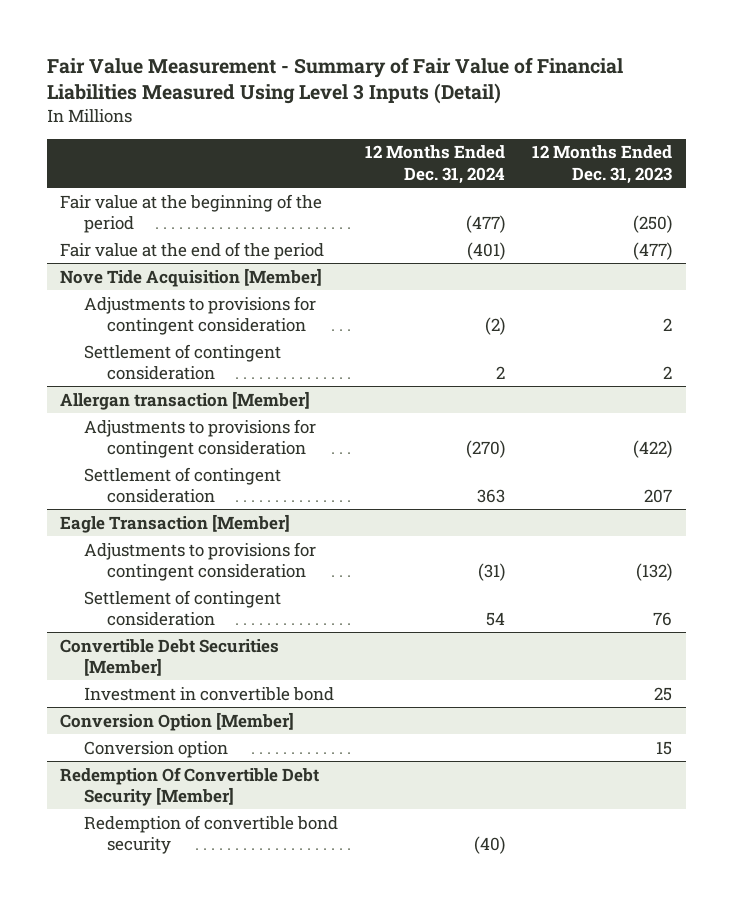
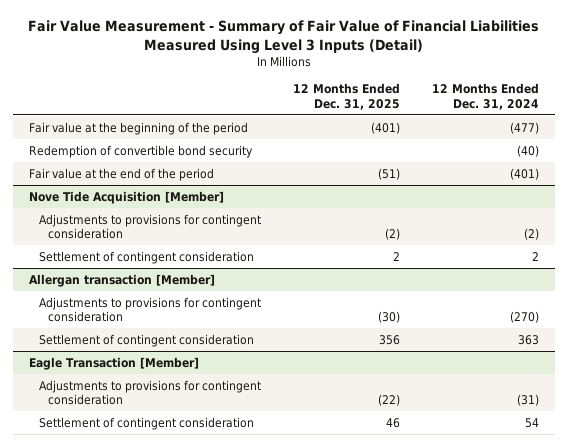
[531,145,672,184] 12 Months Ended Dec. 31, 2023 -> none
none -> [292,83,400,110] 12 Months Ended Dec. 31, 2025
none -> [29,144,254,158] Redemption of convertible bond security
[60,638,280,676] Convertible Debt Securities [Member] -> none
[83,686,334,701] Investment in convertible bond -> none
[60,711,295,731] Conversion Option [Member] -> none
[83,740,228,758] Conversion option -> none
[60,766,320,806] Redemption Of Convertible Debt Security [Member] -> none
[83,814,338,854] Redemption of convertible bond security -> none

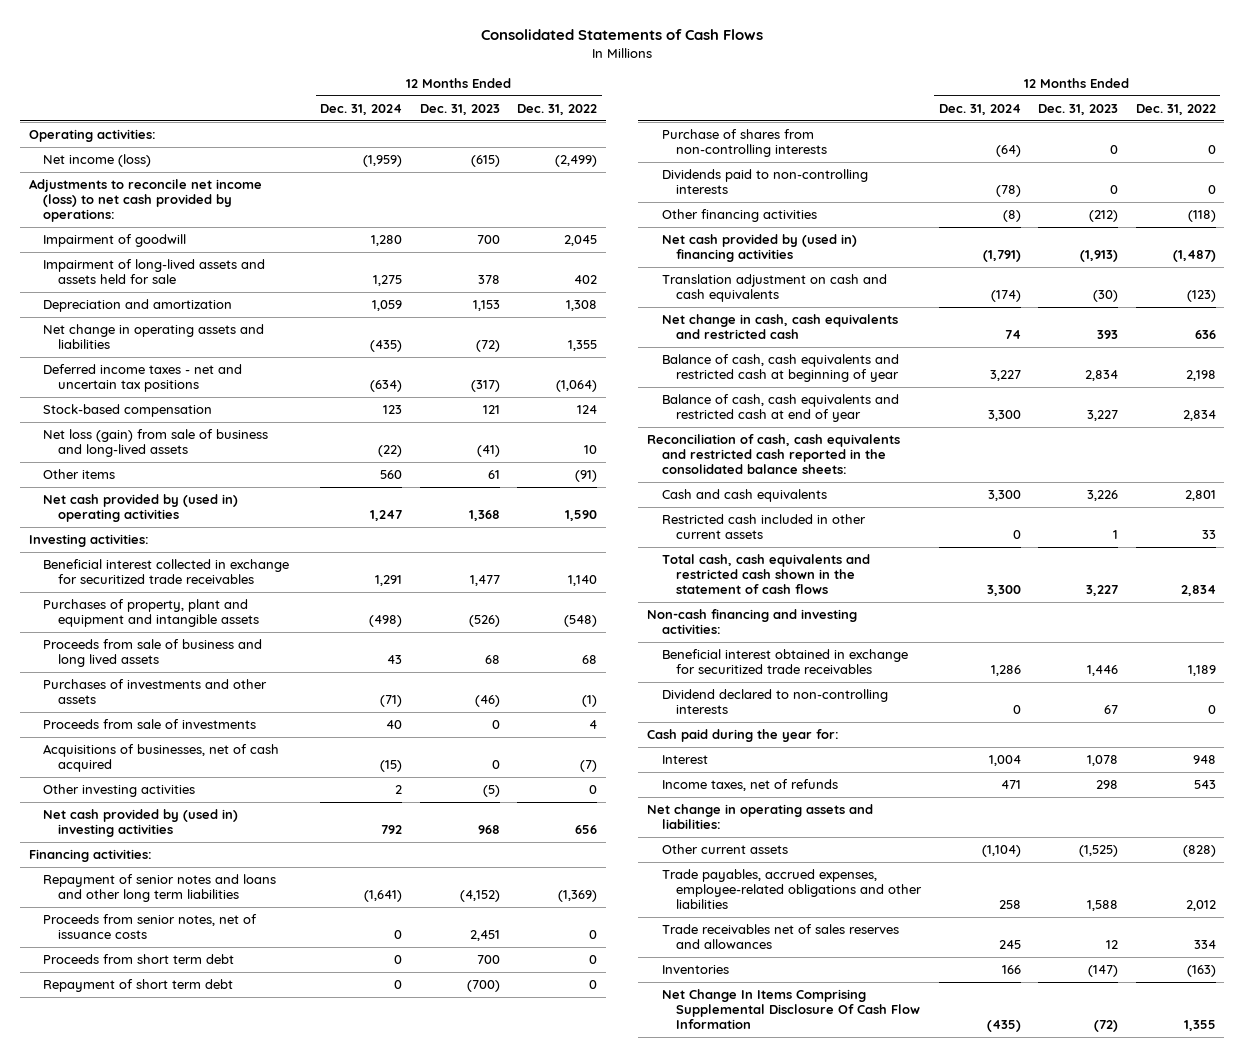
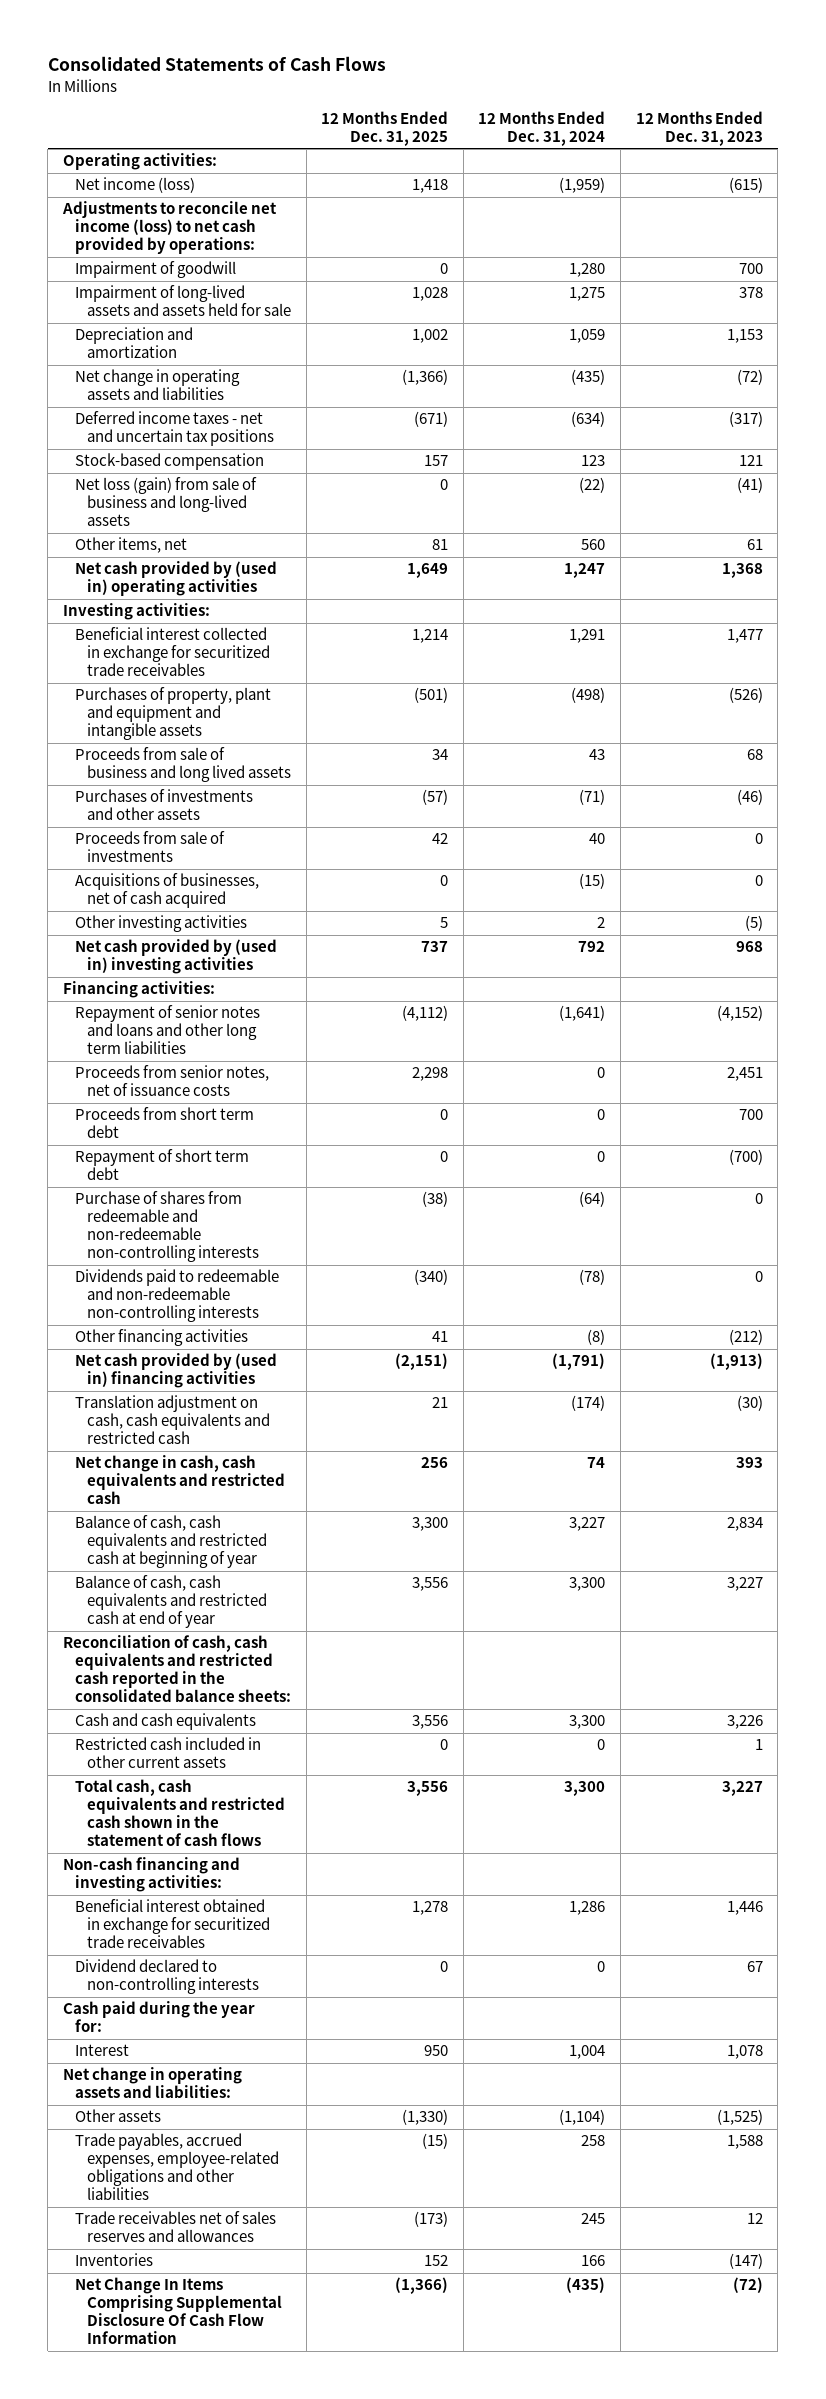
[517,103,598,115] Dec. 31, 2022 -> none
none -> [321,111,449,147] 12 Months Ended Dec. 31, 2025
[43,469,116,480] Other items -> [74,537,187,554] Other items, net
[661,129,828,158] Purchase of shares from non-controlling interests -> [74,1191,260,1263] Purchase of shares from redeemable and non-redeemable non-controlling interests
[661,169,868,195] Dividends paid to non-controlling interests -> [74,1269,279,1323] Dividends paid to redeemable and non-redeemable non-controlling interests
[661,274,887,303] Translation adjustment on cash and cash equivalents -> [74,1395,271,1445] Translation adjustment on cash, cash equivalents and restricted cash
[661,779,838,792] Income taxes, net of refunds -> none
[661,844,788,855] Other current assets -> [74,2109,161,2123] Other assets

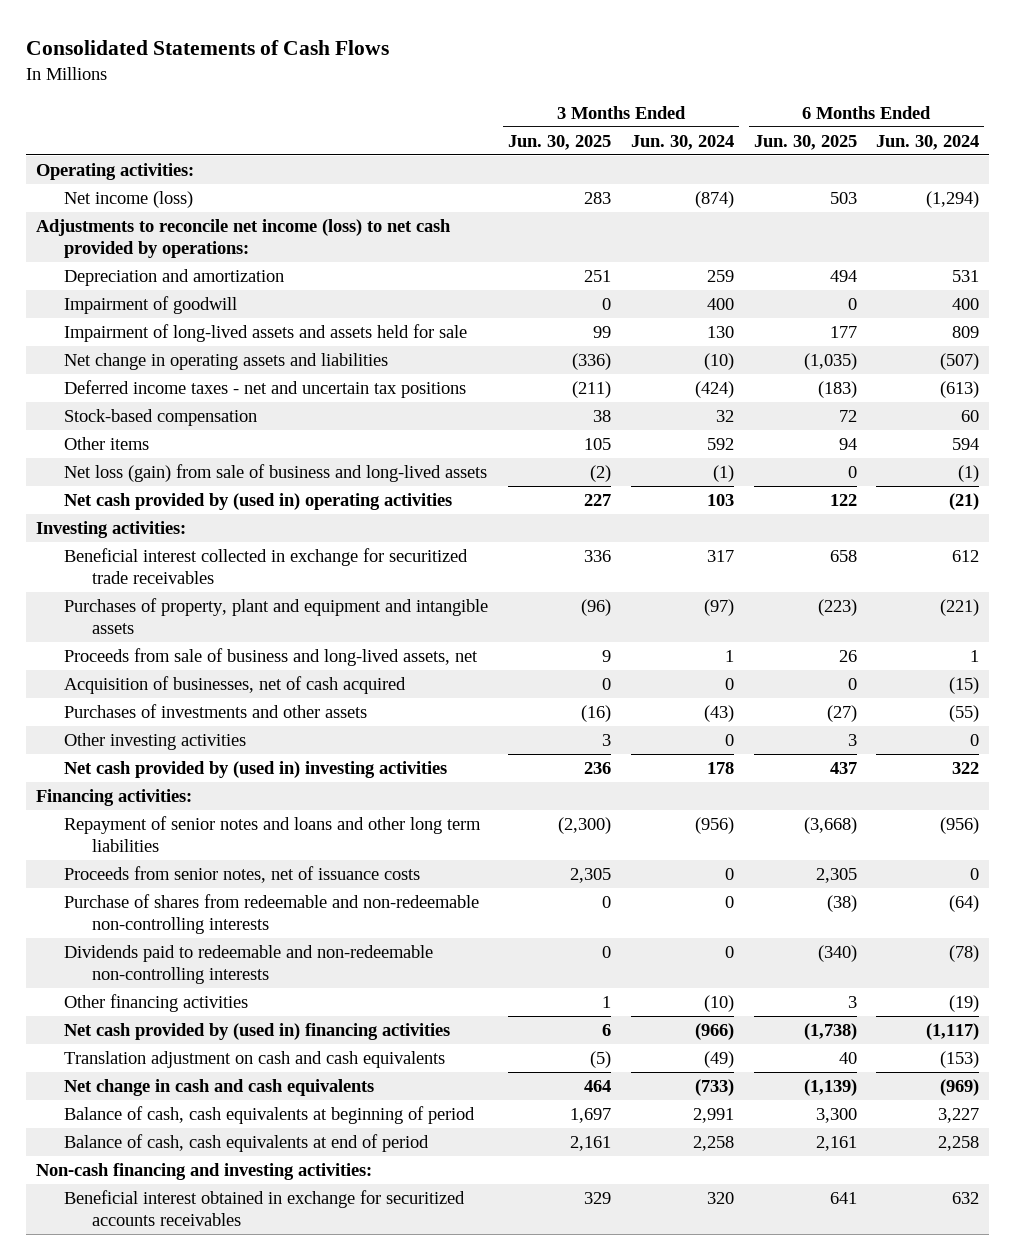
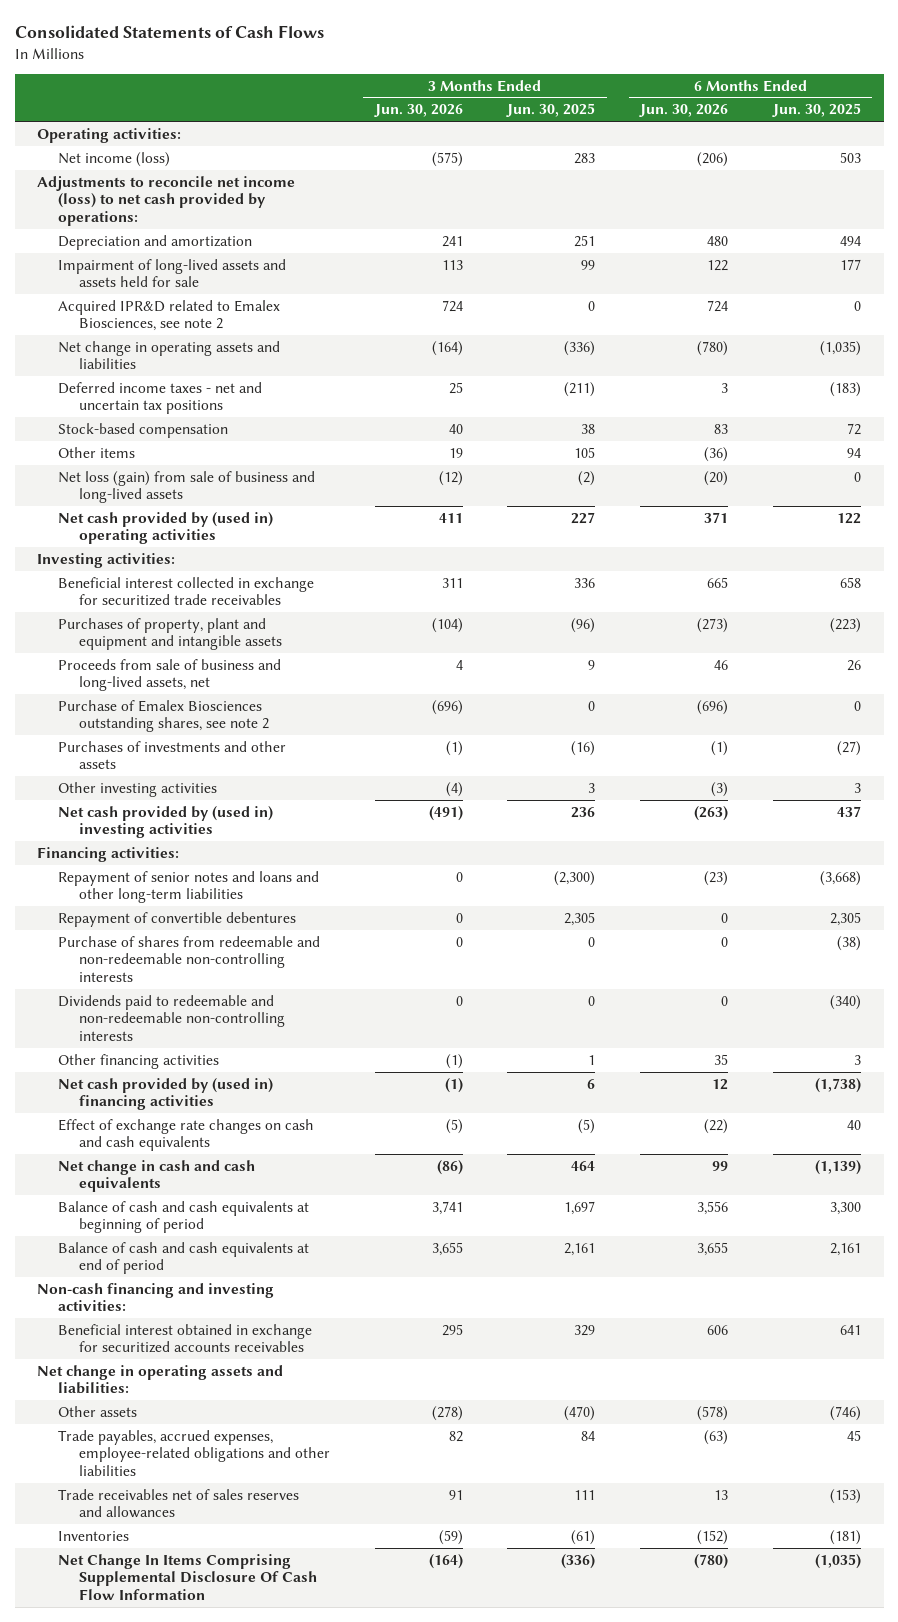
[630,134,734,150] Jun. 30, 2024 -> none
[876,134,980,150] Jun. 30, 2024 -> none
none -> [373,104,463,118] Jun. 30, 2026
none -> [639,104,729,118] Jun. 30, 2026
[63,296,237,315] Impairment of goodwill -> none
none -> [57,299,280,332] Acquired IPR&D related to Emalex Biosciences, see note 2
[63,676,406,695] Acquisition of businesses, net of cash acquired -> none
none -> [57,699,269,733] Purchase of Emalex Biosciences outstanding shares, see note 2
[63,816,481,853] Repayment of senior notes and loans and other long term liabilities -> [57,870,319,904] Repayment of senior notes and loans and other long-term liabilities
[63,866,420,884] Proceeds from senior notes, net of issuance costs -> [57,911,296,927] Repayment of convertible debentures
[63,1051,445,1069] Translation adjustment on cash and cash equivalents -> [57,1118,314,1152] Effect of exchange rate changes on cash and cash equivalents
[63,1106,475,1125] Balance of cash, cash equivalents at beginning of period -> [57,1200,309,1234] Balance of cash and cash equivalents at beginning of period
[63,1134,429,1153] Balance of cash, cash equivalents at end of period -> [57,1241,309,1275] Balance of cash and cash equivalents at end of period
none -> [36,1364,283,1395] Net change in operating assets and liabilities:
none -> [57,1405,137,1417] Other assets
none -> [57,1429,330,1477] Trade payables, accrued expenses, employee-related obligations and other liabilities
none -> [57,1488,299,1519] Trade receivables net of sales reserves and allowances
none -> [57,1530,129,1541] Inventories
none -> [57,1553,317,1601] Net Change In Items Comprising Supplemental Disclosure Of Cash Flow Information

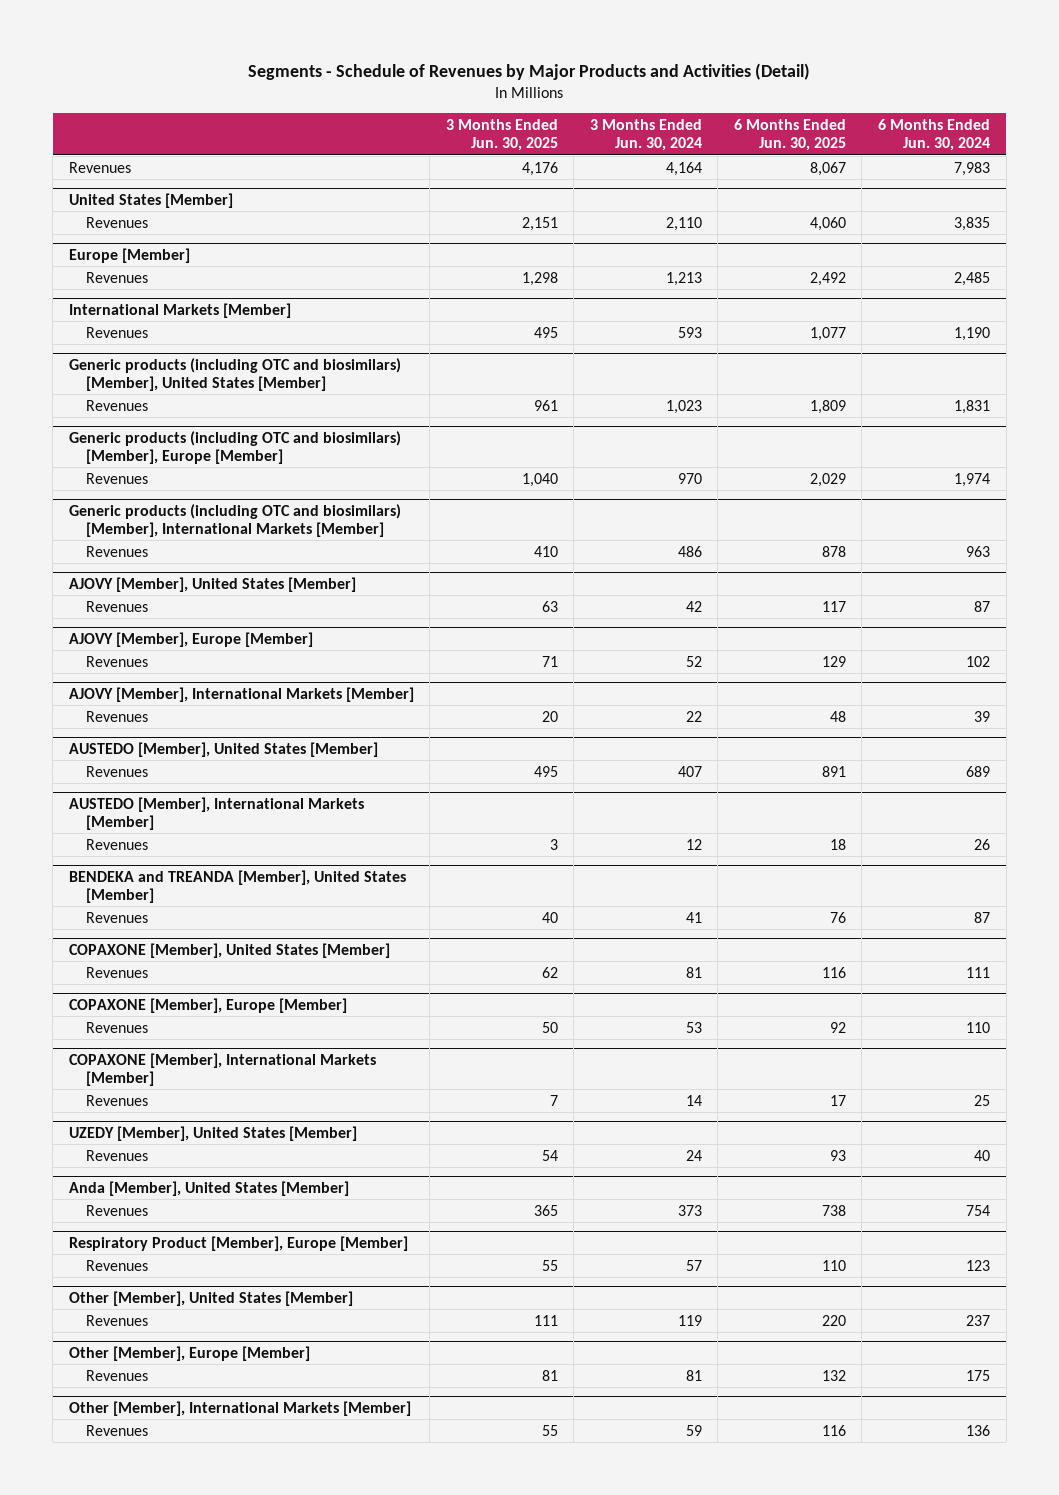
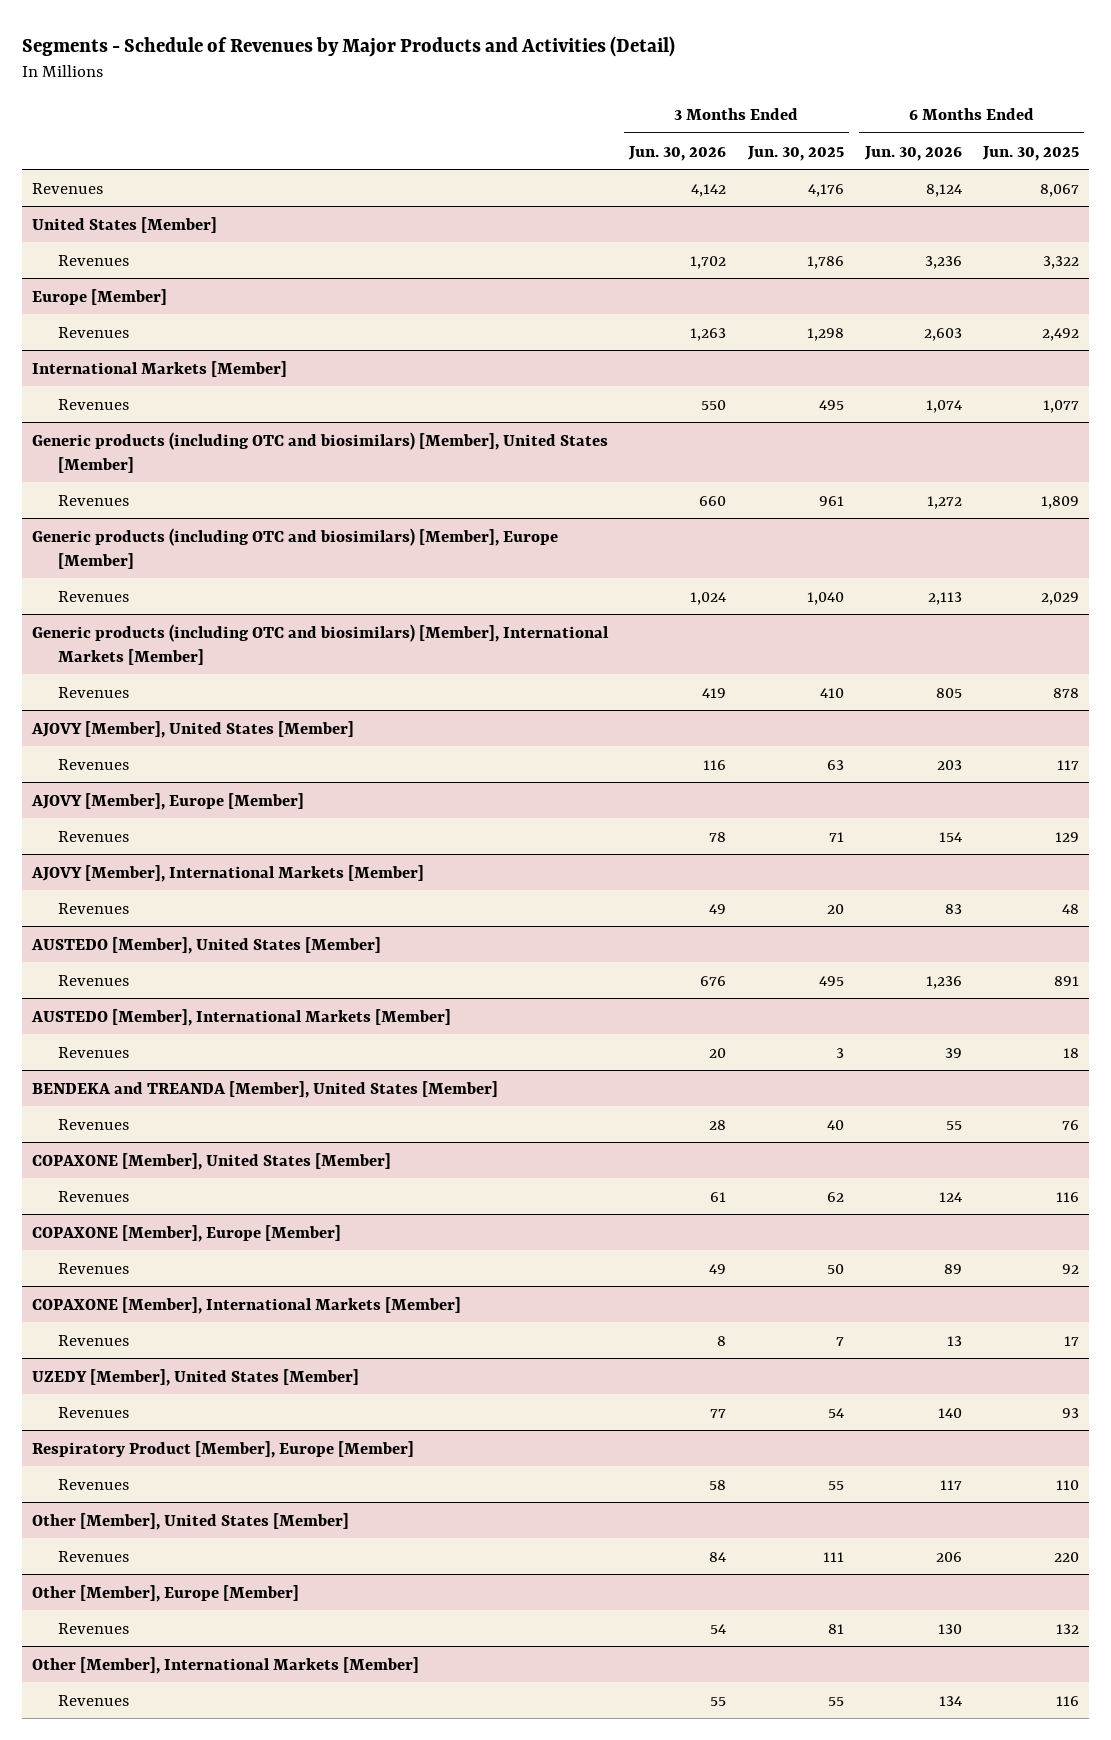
[589,118,702,152] 3 Months Ended Jun. 30, 2024 -> none
[878,118,991,152] 6 Months Ended Jun. 30, 2024 -> none
none -> [628,145,727,161] Jun. 30, 2026
none -> [863,145,962,161] Jun. 30, 2026
[521,216,558,231] 2,151 -> [806,255,844,269] 1,786
[809,216,846,231] 4,060 -> [1042,255,1079,269] 3,322
[68,1180,349,1196] Anda [Member], United States [Member] -> none
[86,1204,149,1216] Revenues -> none

